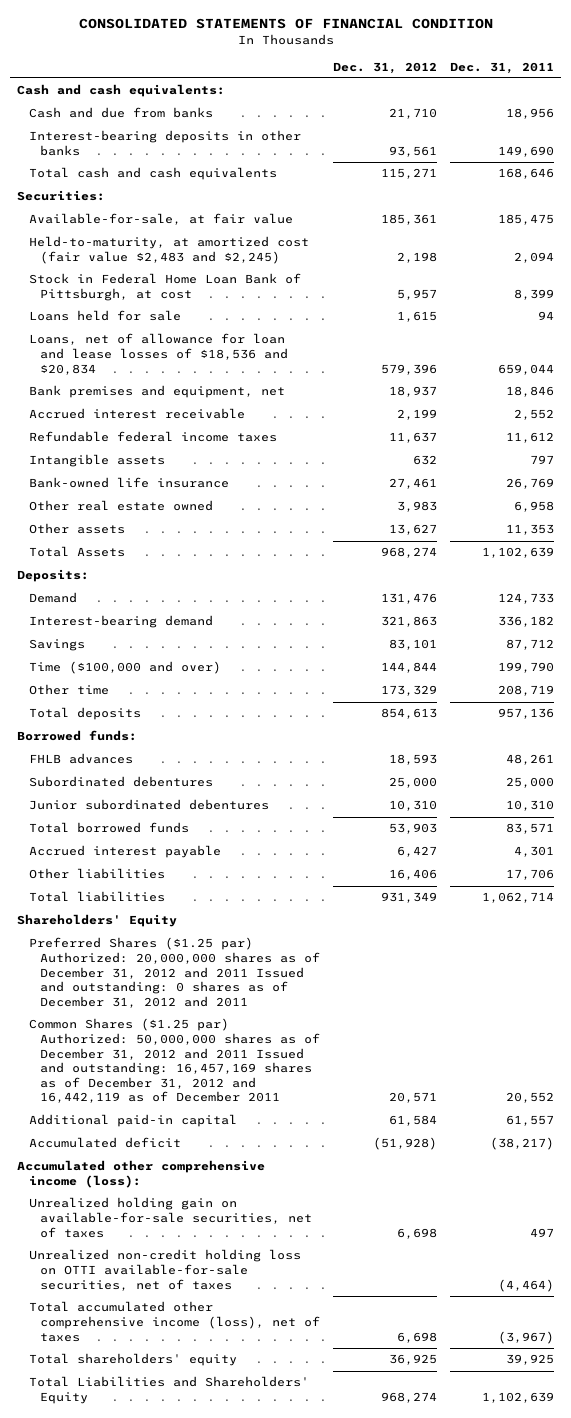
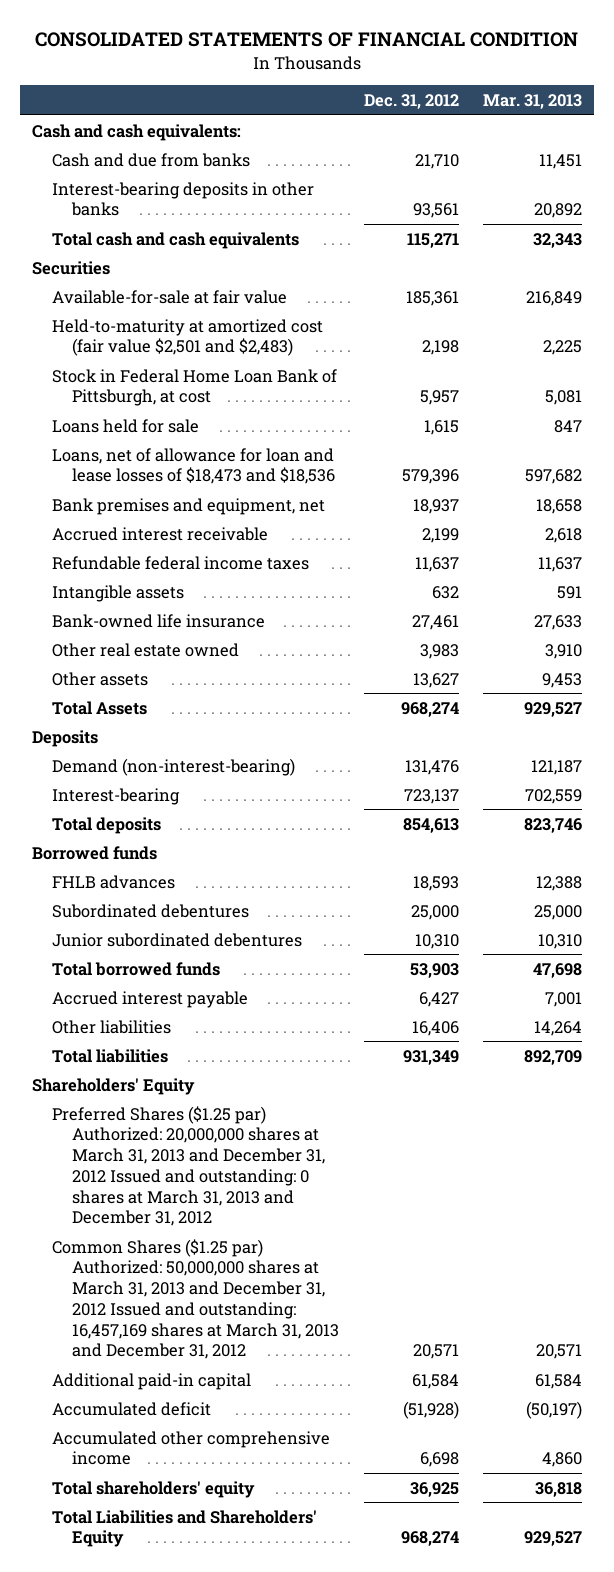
[450,61,555,74] Dec. 31, 2011 -> none
none -> [483,94,583,110] Mar. 31, 2013
[16,190,105,202] Securities: -> [32,260,111,275] Securities
[28,213,293,226] Available-for-sale, at fair value -> [52,289,288,304] Available-for-sale at fair value
[28,236,309,264] Held-to-maturity, at amortized cost (fair value $2,483 and $2,245) -> [52,318,324,357] Held-to-maturity at amortized cost (fair value $2,501 and $2,483)
[28,333,289,375] Loans, net of allowance for loan and lease losses of $18,536 and $20,834 -> [52,447,336,485] Loans, net of allowance for loan and lease losses of $18,473 and $18,536
[28,639,85,652] Savings -> none
[28,661,221,675] Time ($100,000 and over) -> none
[28,684,109,696] Other time -> none
[16,569,89,583] Deposits: -> [32,729,99,747] Deposits
[28,592,77,604] Demand -> [52,757,296,776] Demand (non-interest-bearing)
[28,615,213,629] Interest-bearing demand -> [52,787,181,805] Interest-bearing
[381,616,438,628] 321,863 -> [403,788,459,804] 723,137
[16,730,137,742] Borrowed funds: -> [32,845,158,860] Borrowed funds
[28,937,321,1008] Preferred Shares ($1.25 par) Authorized: 20,000,000 shares as of December 31, 2012 and 2011 Issued and outstanding: 0 shares as of December 31, 2012 and 2011 -> [52,1105,326,1227] Preferred Shares ($1.25 par) Authorized: 20,000,000 shares at March 31, 2013 and December 31, 2012 Issued and outstanding: 0 shares at March 31, 2013 and December 31, 2012
[28,1018,321,1104] Common Shares ($1.25 par) Authorized: 50,000,000 shares as of December 31, 2012 and 2011 Issued and outstanding: 16,457,169 shares as of December 31, 2012 and 16,442,119 as of December 2011 -> [52,1238,340,1360] Common Shares ($1.25 par) Authorized: 50,000,000 shares at March 31, 2013 and December 31, 2012 Issued and outstanding: 16,457,169 shares at March 31, 2013 and December 31, 2012
[16,1160,265,1188] Accumulated other comprehensive income (loss): -> none
[28,1197,313,1238] Unrealized holding gain on available-for-sale securities, net of taxes -> none
[28,1249,301,1291] Unrealized non-credit holding loss on OTTI available-for-sale securities, net of taxes -> none
[28,1301,321,1342] Total accumulated other comprehensive income (loss), net of taxes -> [52,1430,331,1466] Accumulated other comprehensive income

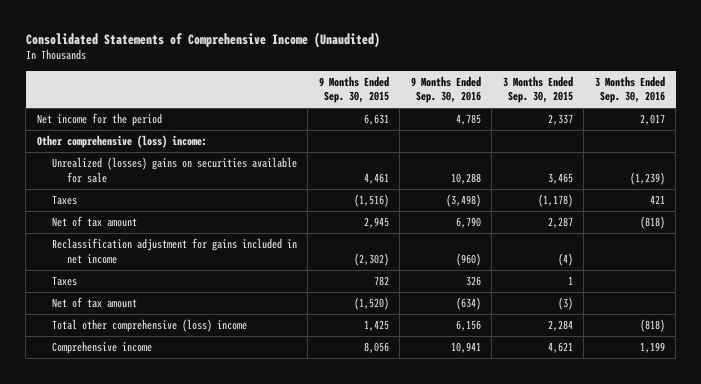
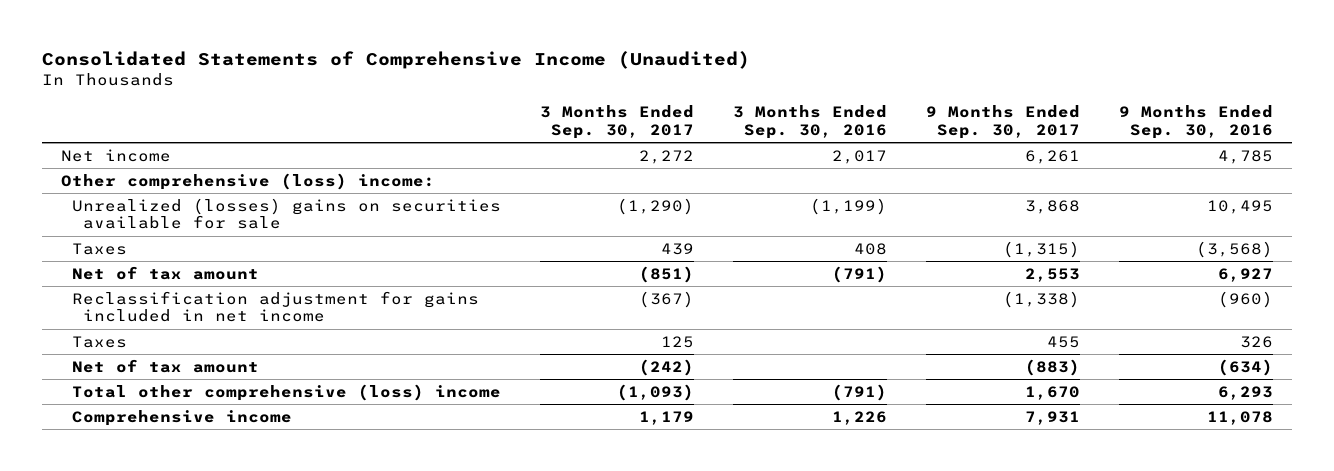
[318,75,389,104] 9 Months Ended Sep. 30, 2015 -> none
[502,75,573,104] 3 Months Ended Sep. 30, 2015 -> none
none -> [540,105,695,139] 3 Months Ended Sep. 30, 2017
none -> [925,105,1080,139] 9 Months Ended Sep. 30, 2017
[36,112,162,126] Net income for the period -> [61,148,172,162] Net income
[450,172,481,184] 10,288 -> [1206,199,1273,214] 10,495
[629,171,665,185] (1,239) -> [810,197,888,215] (1,199)
[445,193,481,207] (3,498) -> [1195,240,1273,258] (3,568)
[649,194,665,204] 421 -> [854,242,888,255] 408
[455,216,481,228] 6,790 -> [1217,267,1273,282] 6,927
[639,215,665,229] (818) -> [832,265,888,283] (791)
[455,319,481,331] 6,156 -> [1217,385,1273,400] 6,293
[639,318,665,332] (818) -> [832,383,888,401] (791)
[450,341,481,353] 10,941 -> [1206,410,1273,425] 11,078
[639,341,665,353] 1,199 -> [832,410,888,425] 1,226

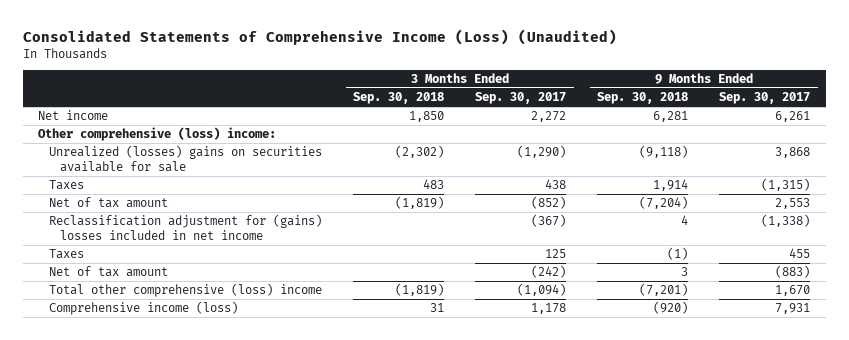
[41,50,750,69] Consolidated Statements of Comprehensive Income (Unaudited) -> [22,28,617,45] Consolidated Statements of Comprehensive Income (Loss) (Unaudited)
[733,105,888,139] 3 Months Ended Sep. 30, 2016 -> none
[1118,105,1273,139] 9 Months Ended Sep. 30, 2016 -> none
none -> [353,92,445,105] Sep. 30, 2018
none -> [597,92,689,105] Sep. 30, 2018
[661,242,695,255] 439 -> [545,179,567,190] 438
[639,265,695,283] (851) -> [531,196,567,210] (852)
[72,290,480,323] Reclassification adjustment for gains included in net income -> [49,214,323,240] Reclassification adjustment for (gains) losses included in net income
[617,383,695,401] (1,093) -> [517,283,567,297] (1,094)
[72,409,293,426] Comprehensive income -> [49,301,239,316] Comprehensive income (loss)
[639,410,695,425] 1,179 -> [531,303,567,315] 1,178

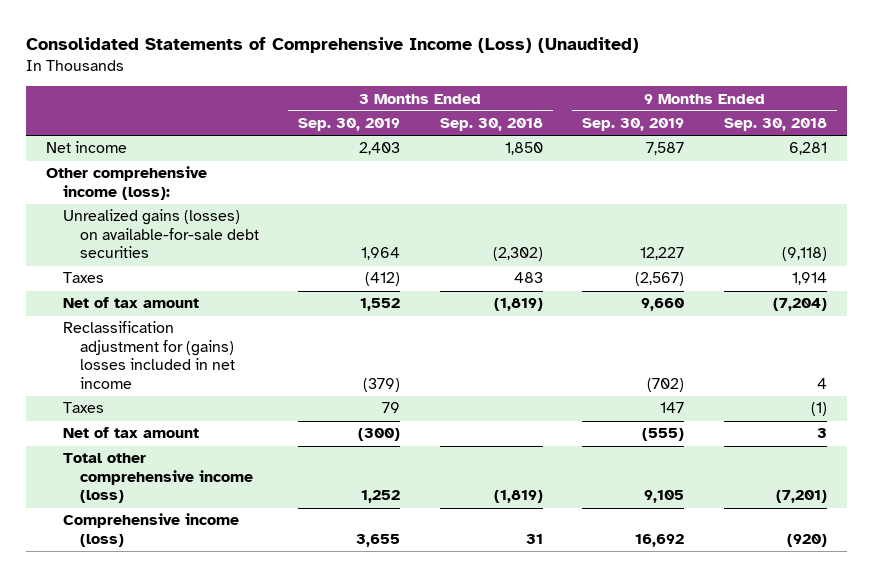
[475,92,567,105] Sep. 30, 2017 -> none
[719,92,811,105] Sep. 30, 2017 -> none
none -> [298,118,401,132] Sep. 30, 2019
none -> [582,118,685,132] Sep. 30, 2019
[38,127,277,142] Other comprehensive (loss) income: -> [46,166,208,200] Other comprehensive income (loss):
[49,145,323,172] Unrealized (losses) gains on securities available for sale -> [62,209,259,259] Unrealized gains (losses) on available-for-sale debt securities
[49,283,323,298] Total other comprehensive (loss) income -> [62,453,253,504] Total other comprehensive income (loss)

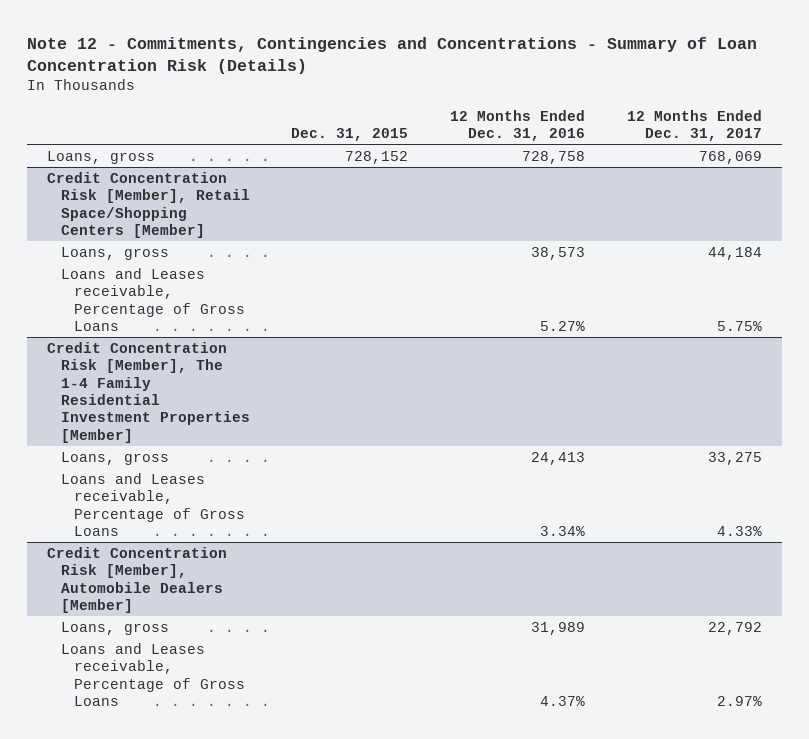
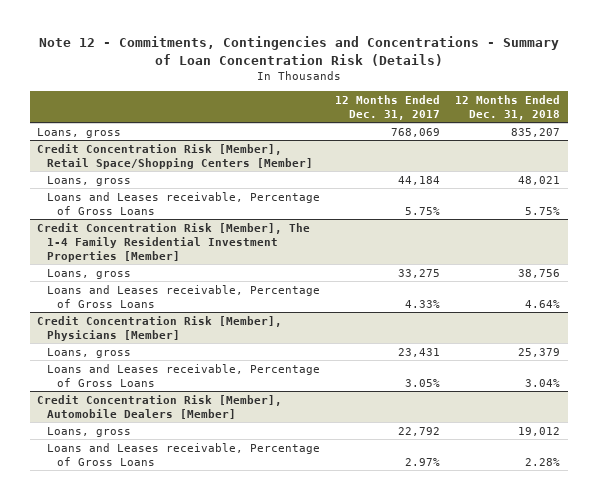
[291,127,409,141] Dec. 31, 2015 -> none
[449,109,585,141] 12 Months Ended Dec. 31, 2016 -> none
none -> [455,94,561,120] 12 Months Ended Dec. 31, 2018
none -> [37,315,283,341] Credit Concentration Risk [Member], Physicians [Member]
none -> [47,347,132,358] Loans, gross
none -> [47,363,321,387] Loans and Leases receivable, Percentage of Gross Loans

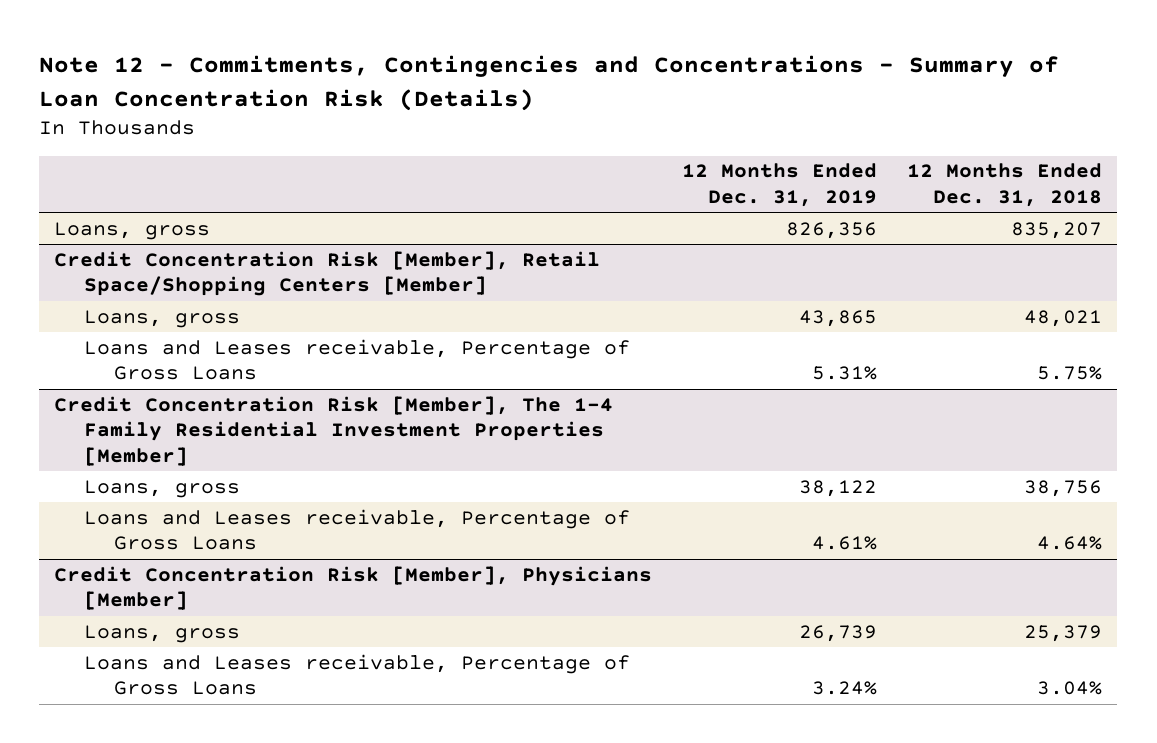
[335,94,441,120] 12 Months Ended Dec. 31, 2017 -> none
none -> [682,163,878,207] 12 Months Ended Dec. 31, 2019
[37,394,283,419] Credit Concentration Risk [Member], Automobile Dealers [Member] -> none
[47,426,132,437] Loans, gross -> none
[47,442,321,466] Loans and Leases receivable, Percentage of Gross Loans -> none

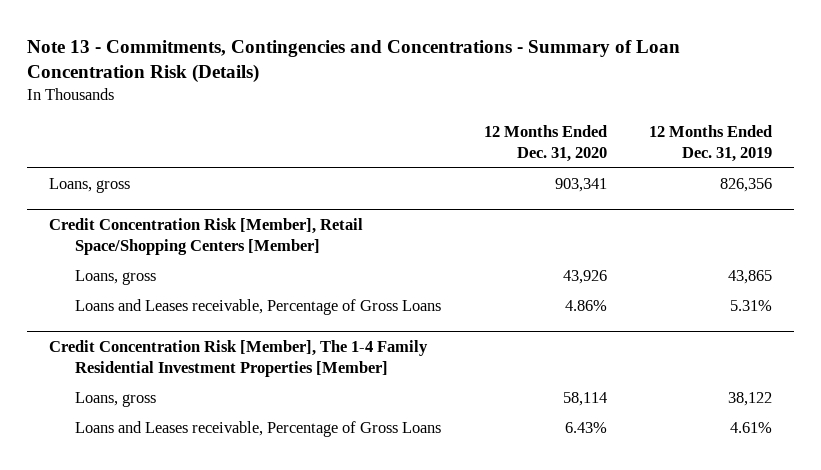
[39,55,1060,111] Note 12 - Commitments, Contingencies and Concentrations - Summary of Loan Concentration Risk (Details) -> [27,39,681,84] Note 13 - Commitments, Contingencies and Concentrations - Summary of Loan Concentration Risk (Details)
[907,163,1103,207] 12 Months Ended Dec. 31, 2018 -> none
none -> [483,124,607,162] 12 Months Ended Dec. 31, 2020
[54,565,653,611] Credit Concentration Risk [Member], Physicians [Member] -> none
[84,624,241,643] Loans, gross -> none
[84,653,631,696] Loans and Leases receivable, Percentage of Gross Loans -> none

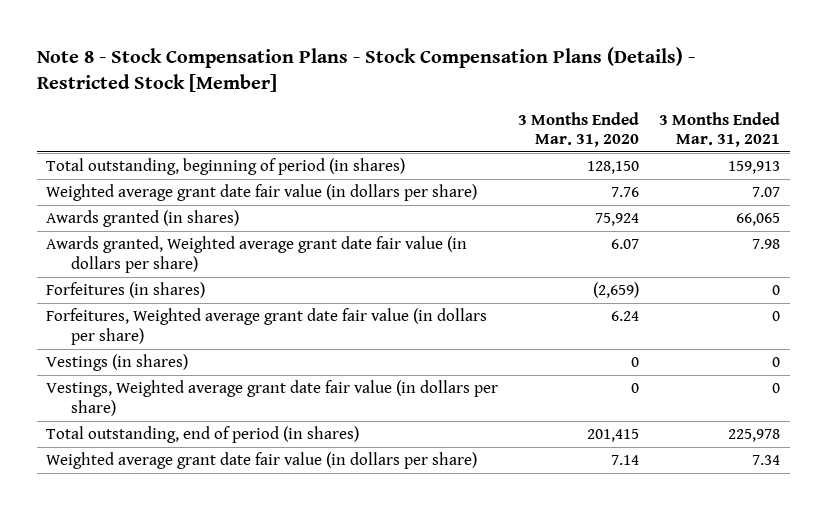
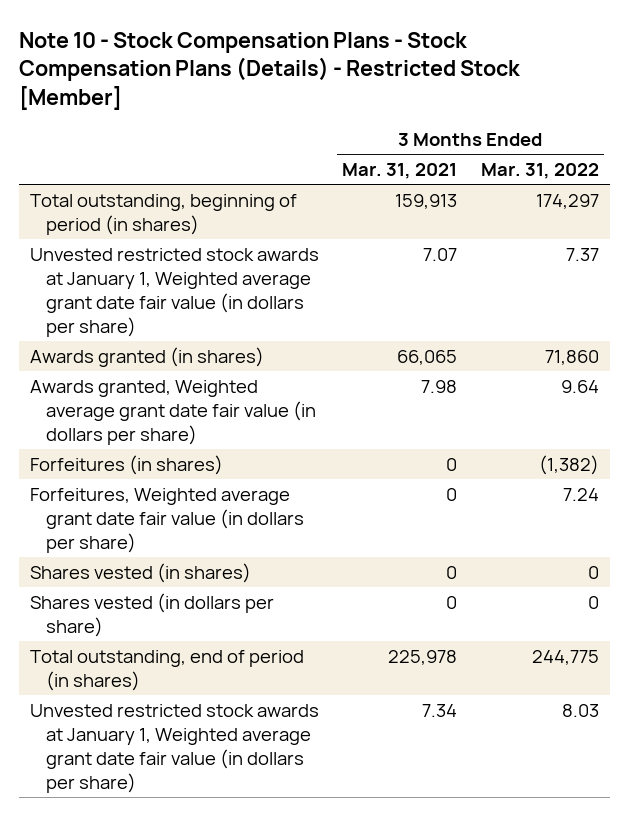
[36,46,695,93] Note 8 - Stock Compensation Plans - Stock Compensation Plans (Details) - Restricted Stock [Member] -> [18,31,520,111] Note 10 - Stock Compensation Plans - Stock Compensation Plans (Details) - Restricted Stock [Member]
[518,111,640,148] 3 Months Ended Mar. 31, 2020 -> none
none -> [480,163,599,180] Mar. 31, 2022
[46,184,478,202] Weighted average grant date fair value (in dollars per share) -> [30,247,320,337] Unvested restricted stock awards at January 1, Weighted average grant date fair value (in dollars per share)
[46,354,189,372] Vestings (in shares) -> [30,562,252,583] Shares vested (in shares)
[46,380,499,416] Vestings, Weighted average grant date fair value (in dollars per share) -> [30,592,275,637] Shares vested (in dollars per share)
[46,452,478,470] Weighted average grant date fair value (in dollars per share) -> [30,703,320,793] Unvested restricted stock awards at January 1, Weighted average grant date fair value (in dollars per share)

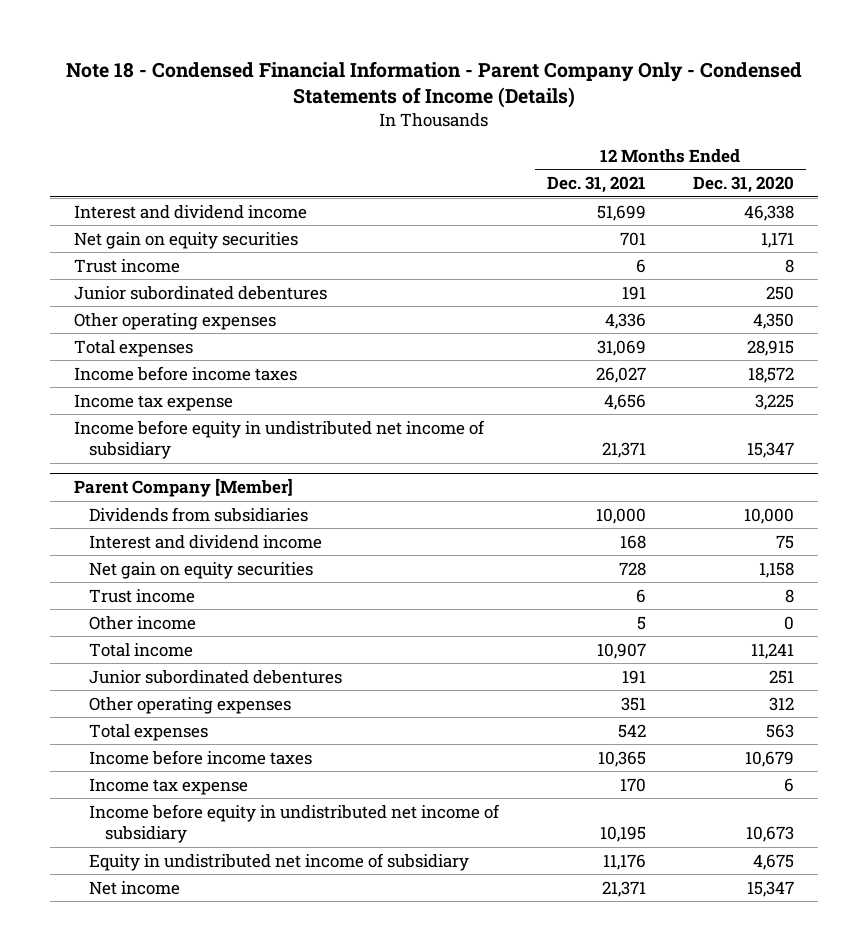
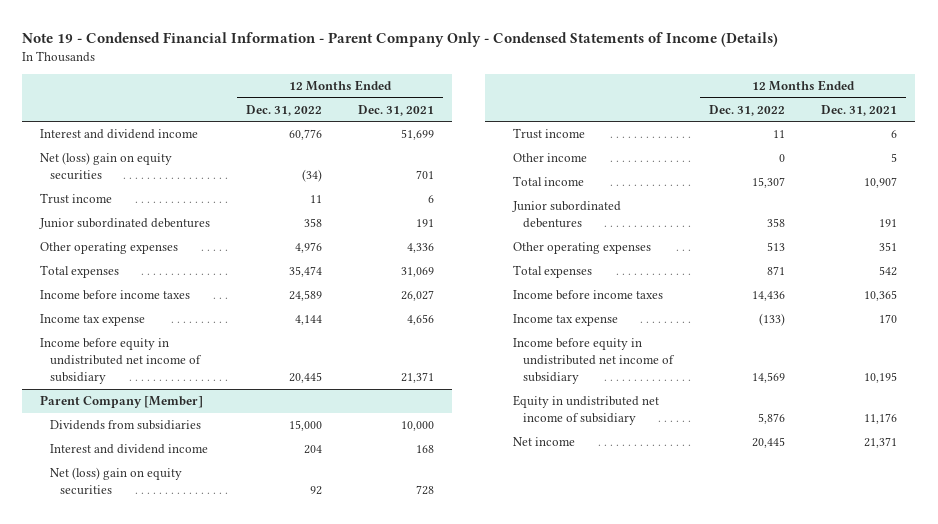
[66,60,803,109] Note 18 - Condensed Financial Information - Parent Company Only - Condensed Statements of Income (Details) -> [22,31,779,47] Note 19 - Condensed Financial Information - Parent Company Only - Condensed Statements of Income (Details)
[692,176,794,194] Dec. 31, 2020 -> none
none -> [246,104,323,116] Dec. 31, 2022
[74,231,299,249] Net gain on equity securities -> [40,152,173,181] Net (loss) gain on equity securities
[89,561,314,579] Net gain on equity securities -> [50,467,183,496] Net (loss) gain on equity securities

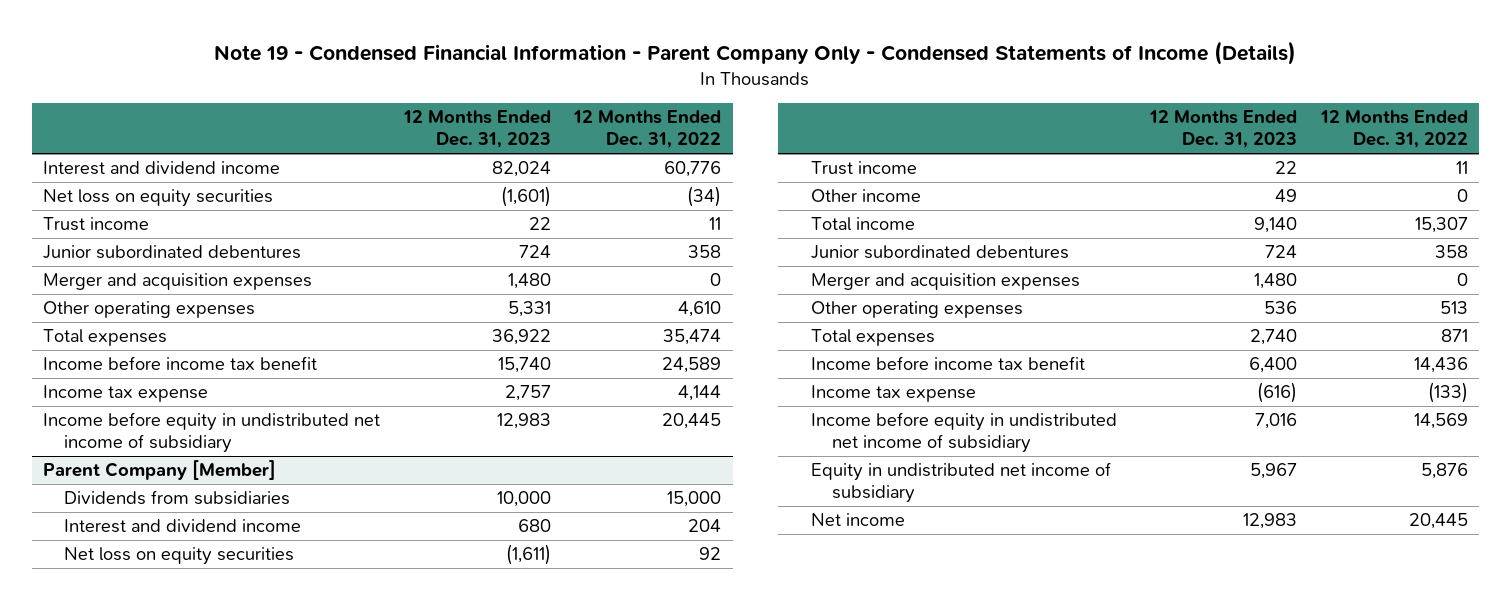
[358,104,435,116] Dec. 31, 2021 -> none
none -> [402,110,551,149] 12 Months Ended Dec. 31, 2023
[40,152,173,181] Net (loss) gain on equity securities -> [43,189,274,208] Net loss on equity securities
none -> [43,273,313,291] Merger and acquisition expenses
[295,242,323,254] 4,976 -> [677,301,721,318] 4,610
[40,290,191,301] Income before income taxes -> [43,356,318,371] Income before income tax benefit
[50,467,183,496] Net (loss) gain on equity securities -> [64,547,295,566] Net loss on equity securities
none -> [811,273,1081,291] Merger and acquisition expenses
[513,290,664,301] Income before income taxes -> [811,356,1086,371] Income before income tax benefit

